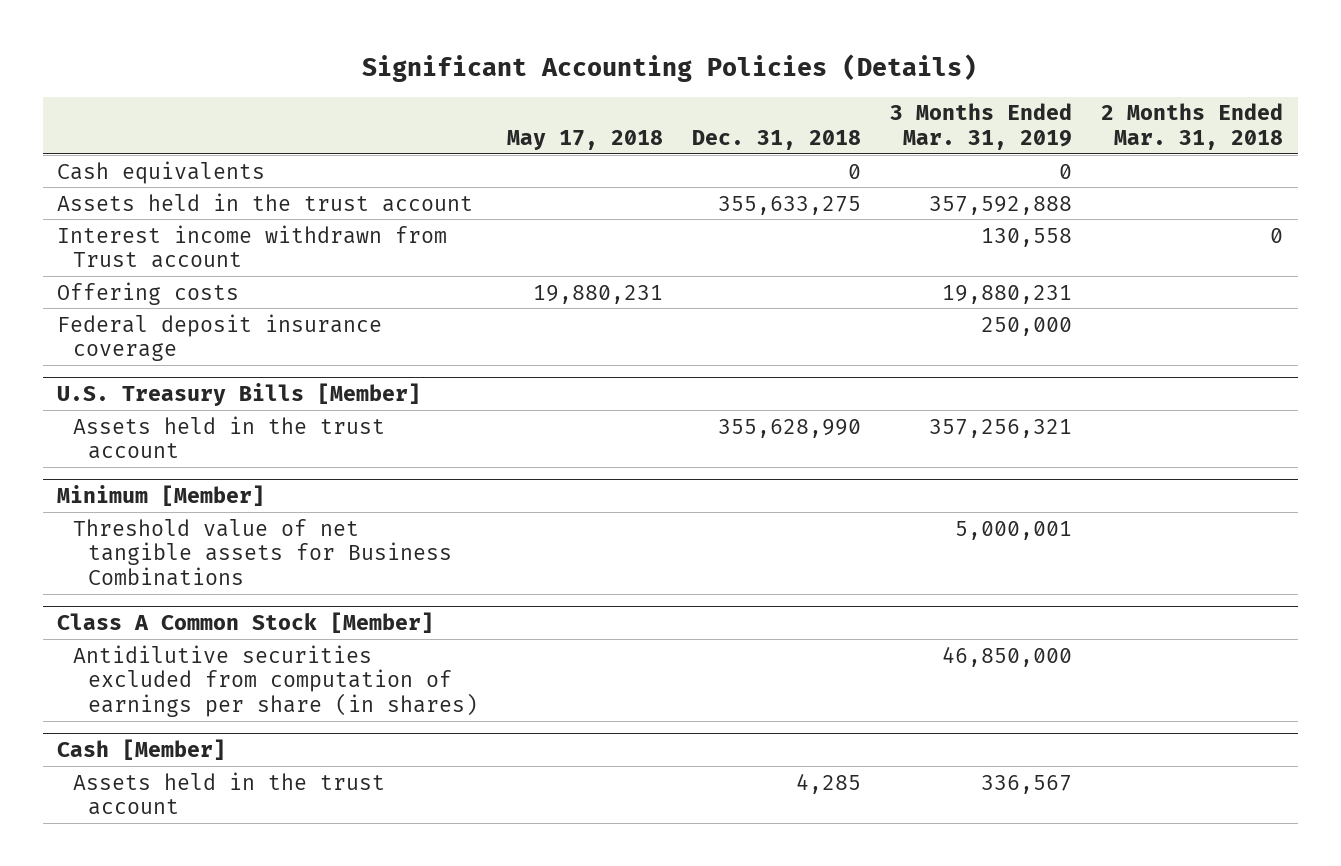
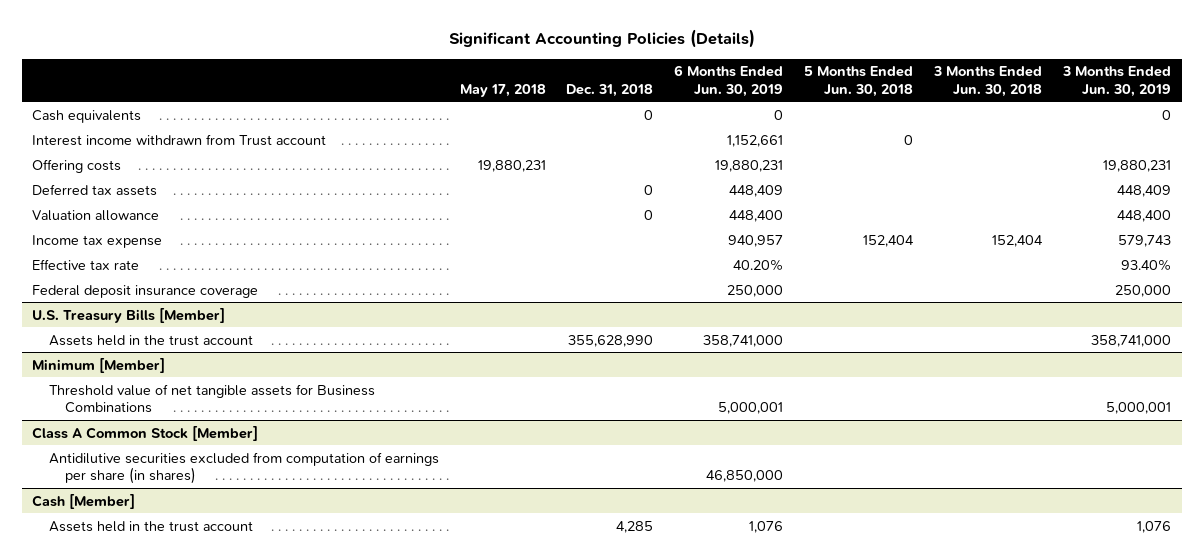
[890,103,1073,151] 3 Months Ended Mar. 31, 2019 -> none
[1101,103,1284,151] 2 Months Ended Mar. 31, 2018 -> none
none -> [674,65,784,97] 6 Months Ended Jun. 30, 2019
none -> [804,66,914,97] 5 Months Ended Jun. 30, 2018
none -> [933,66,1043,97] 3 Months Ended Jun. 30, 2018
none -> [1062,66,1172,97] 3 Months Ended Jun. 30, 2019
[57,192,474,212] Assets held in the trust account -> none
none -> [32,183,158,196] Deferred tax assets
none -> [32,209,160,221] Valuation allowance
none -> [32,234,163,248] Income tax expense
none -> [32,258,140,270] Effective tax rate

